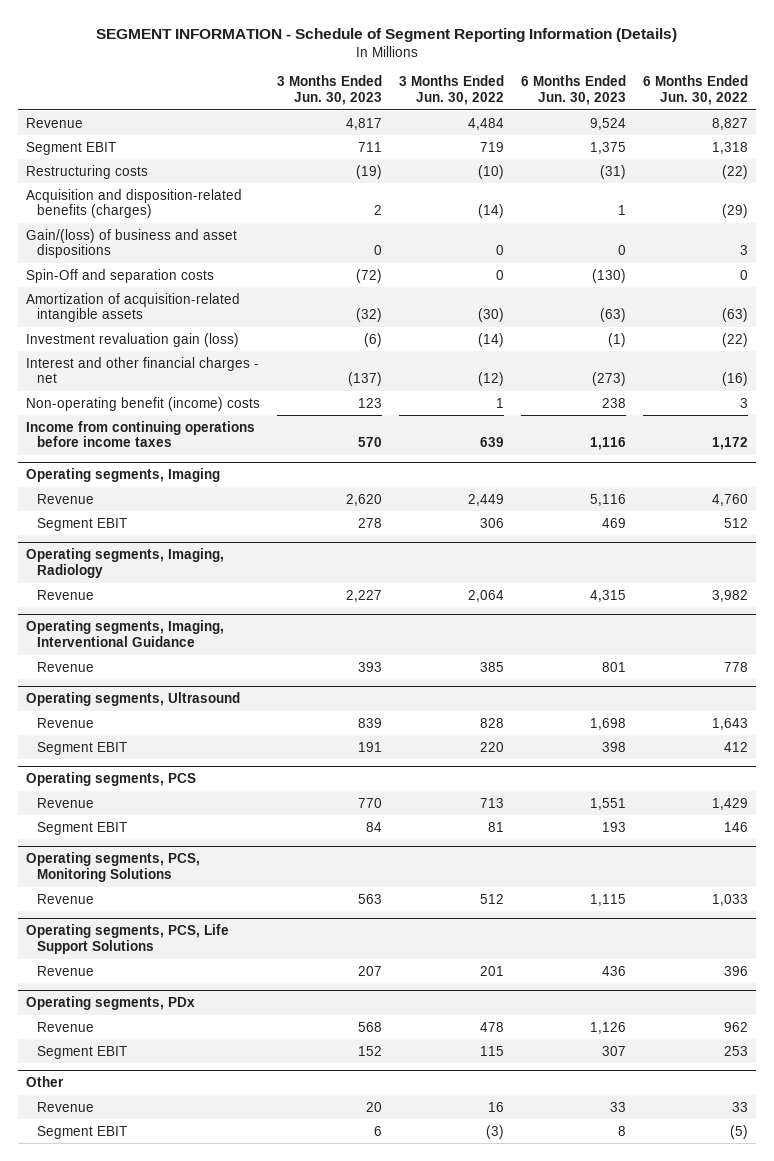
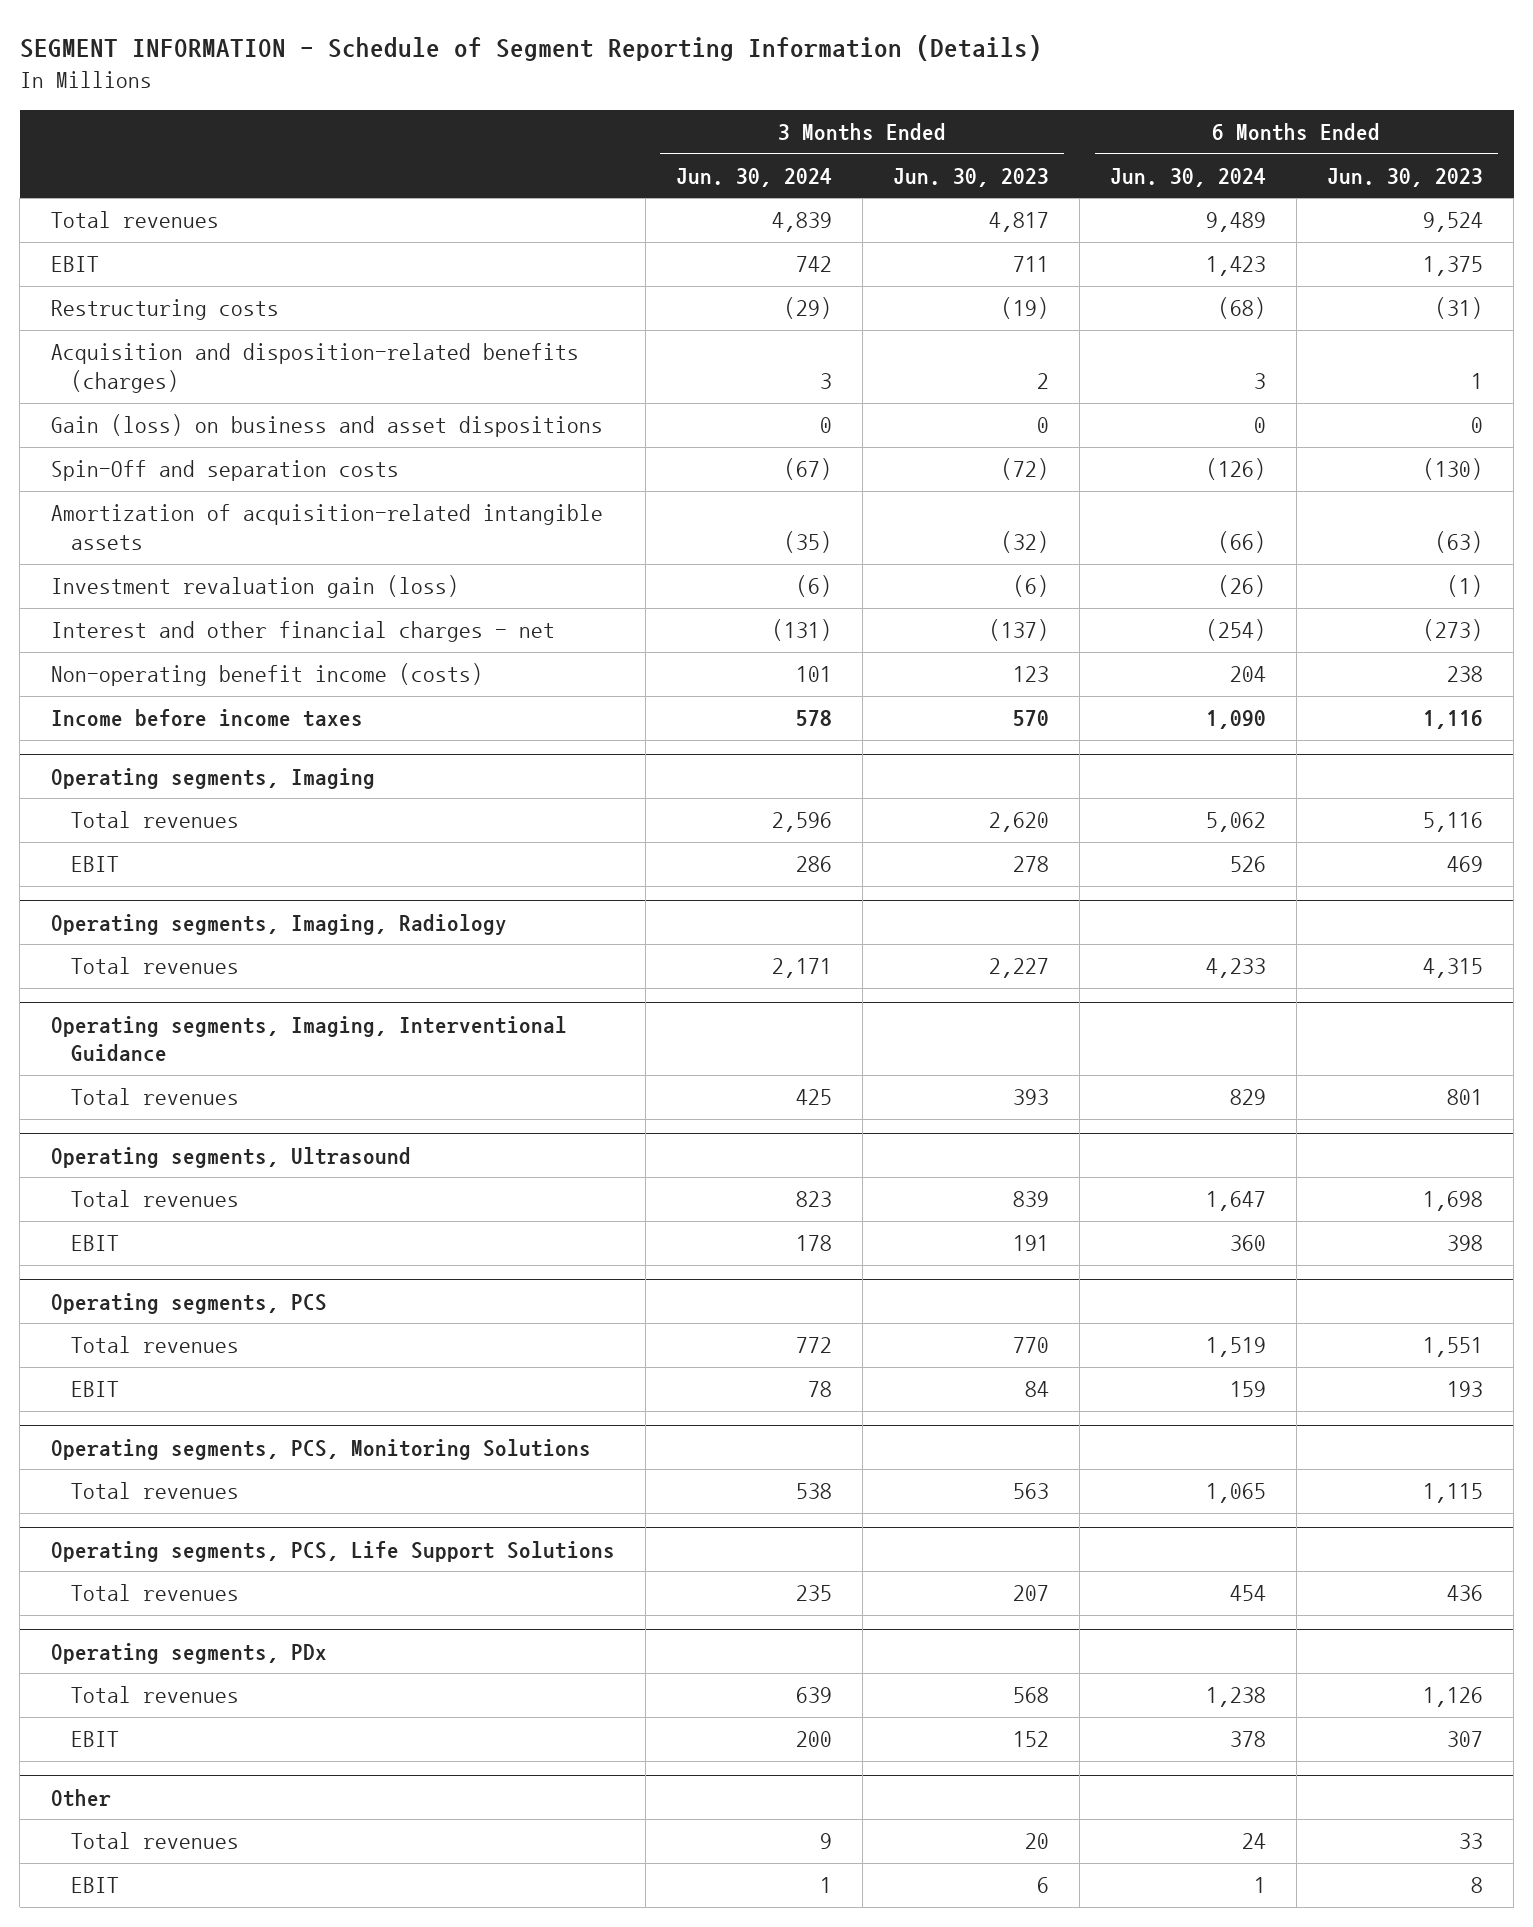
[399,75,505,106] 3 Months Ended Jun. 30, 2022 -> none
[642,75,748,106] 6 Months Ended Jun. 30, 2022 -> none
none -> [675,167,832,187] Jun. 30, 2024
none -> [1109,167,1266,187] Jun. 30, 2024
[26,117,84,128] Revenue -> [50,211,219,229] Total revenues
[26,141,117,155] Segment EBIT -> [50,256,99,273] EBIT
[26,228,238,259] Gain/(loss) of business and asset dispositions -> [50,414,603,438] Gain (loss) on business and asset dispositions
[26,396,261,411] Non-operating benefit (income) costs -> [50,663,483,687] Non-operating benefit income (costs)
[26,420,256,448] Income from continuing operations before income taxes -> [50,709,363,728] Income before income taxes
[37,493,95,504] Revenue -> [71,811,240,829] Total revenues
[37,517,128,531] Segment EBIT -> [71,856,120,873] EBIT
[37,589,95,600] Revenue -> [71,957,240,975] Total revenues
[37,661,95,672] Revenue -> [71,1088,240,1106] Total revenues
[37,717,95,728] Revenue -> [71,1190,240,1208] Total revenues
[37,741,128,755] Segment EBIT -> [71,1235,120,1252] EBIT
[37,797,95,808] Revenue -> [71,1336,240,1354] Total revenues
[37,821,128,835] Segment EBIT -> [71,1381,120,1398] EBIT
[37,893,95,904] Revenue -> [71,1482,240,1500] Total revenues
[37,965,95,976] Revenue -> [71,1584,240,1602] Total revenues
[37,1021,95,1032] Revenue -> [71,1686,240,1704] Total revenues
[37,1045,128,1059] Segment EBIT -> [71,1731,120,1748] EBIT
[37,1101,95,1112] Revenue -> [71,1832,240,1850] Total revenues
[37,1125,128,1139] Segment EBIT -> [71,1877,120,1894] EBIT

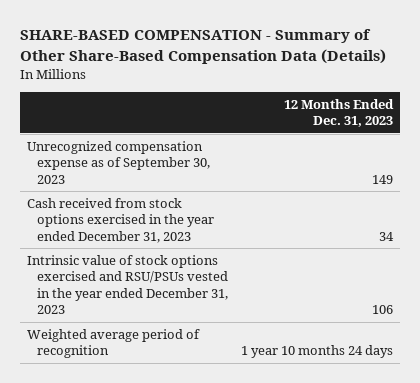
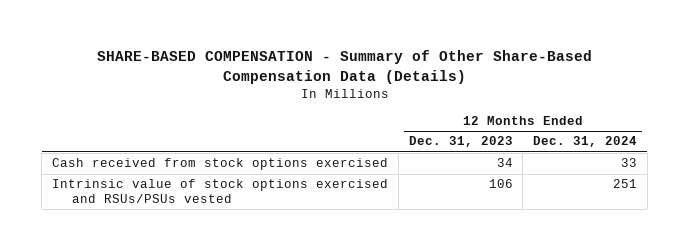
none -> [533,136,638,148] Dec. 31, 2024
[26,141,210,184] Unrecognized compensation expense as of September 30, 2023 -> none
[26,329,200,359] Weighted average period of recognition -> none
[26,198,214,243] Cash received from stock options exercised in the year ended December 31, 2023 -> [52,158,389,171] Cash received from stock options exercised
[26,255,228,314] Intrinsic value of stock options exercised and RSU/PSUs vested in the year ended December 31, 2023 -> [52,179,389,204] Intrinsic value of stock options exercised and RSUs/PSUs vested

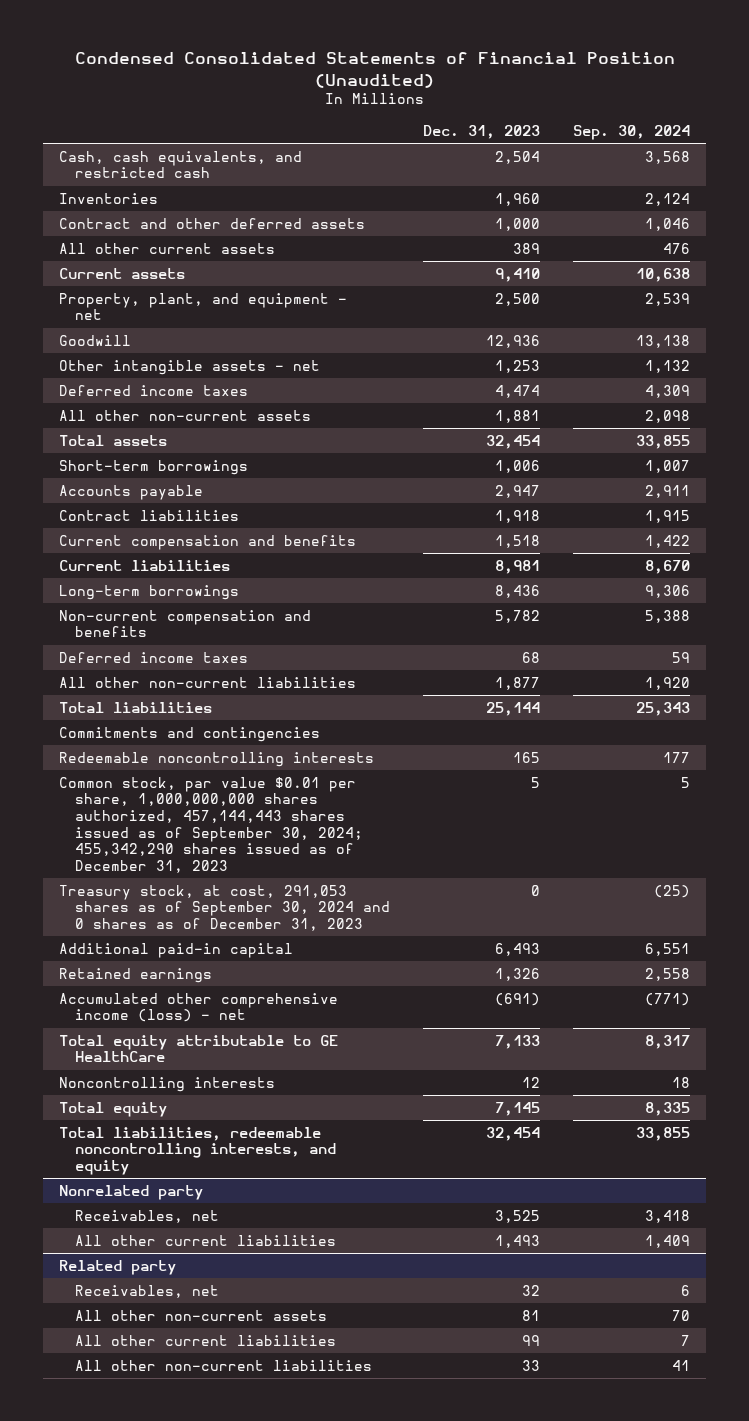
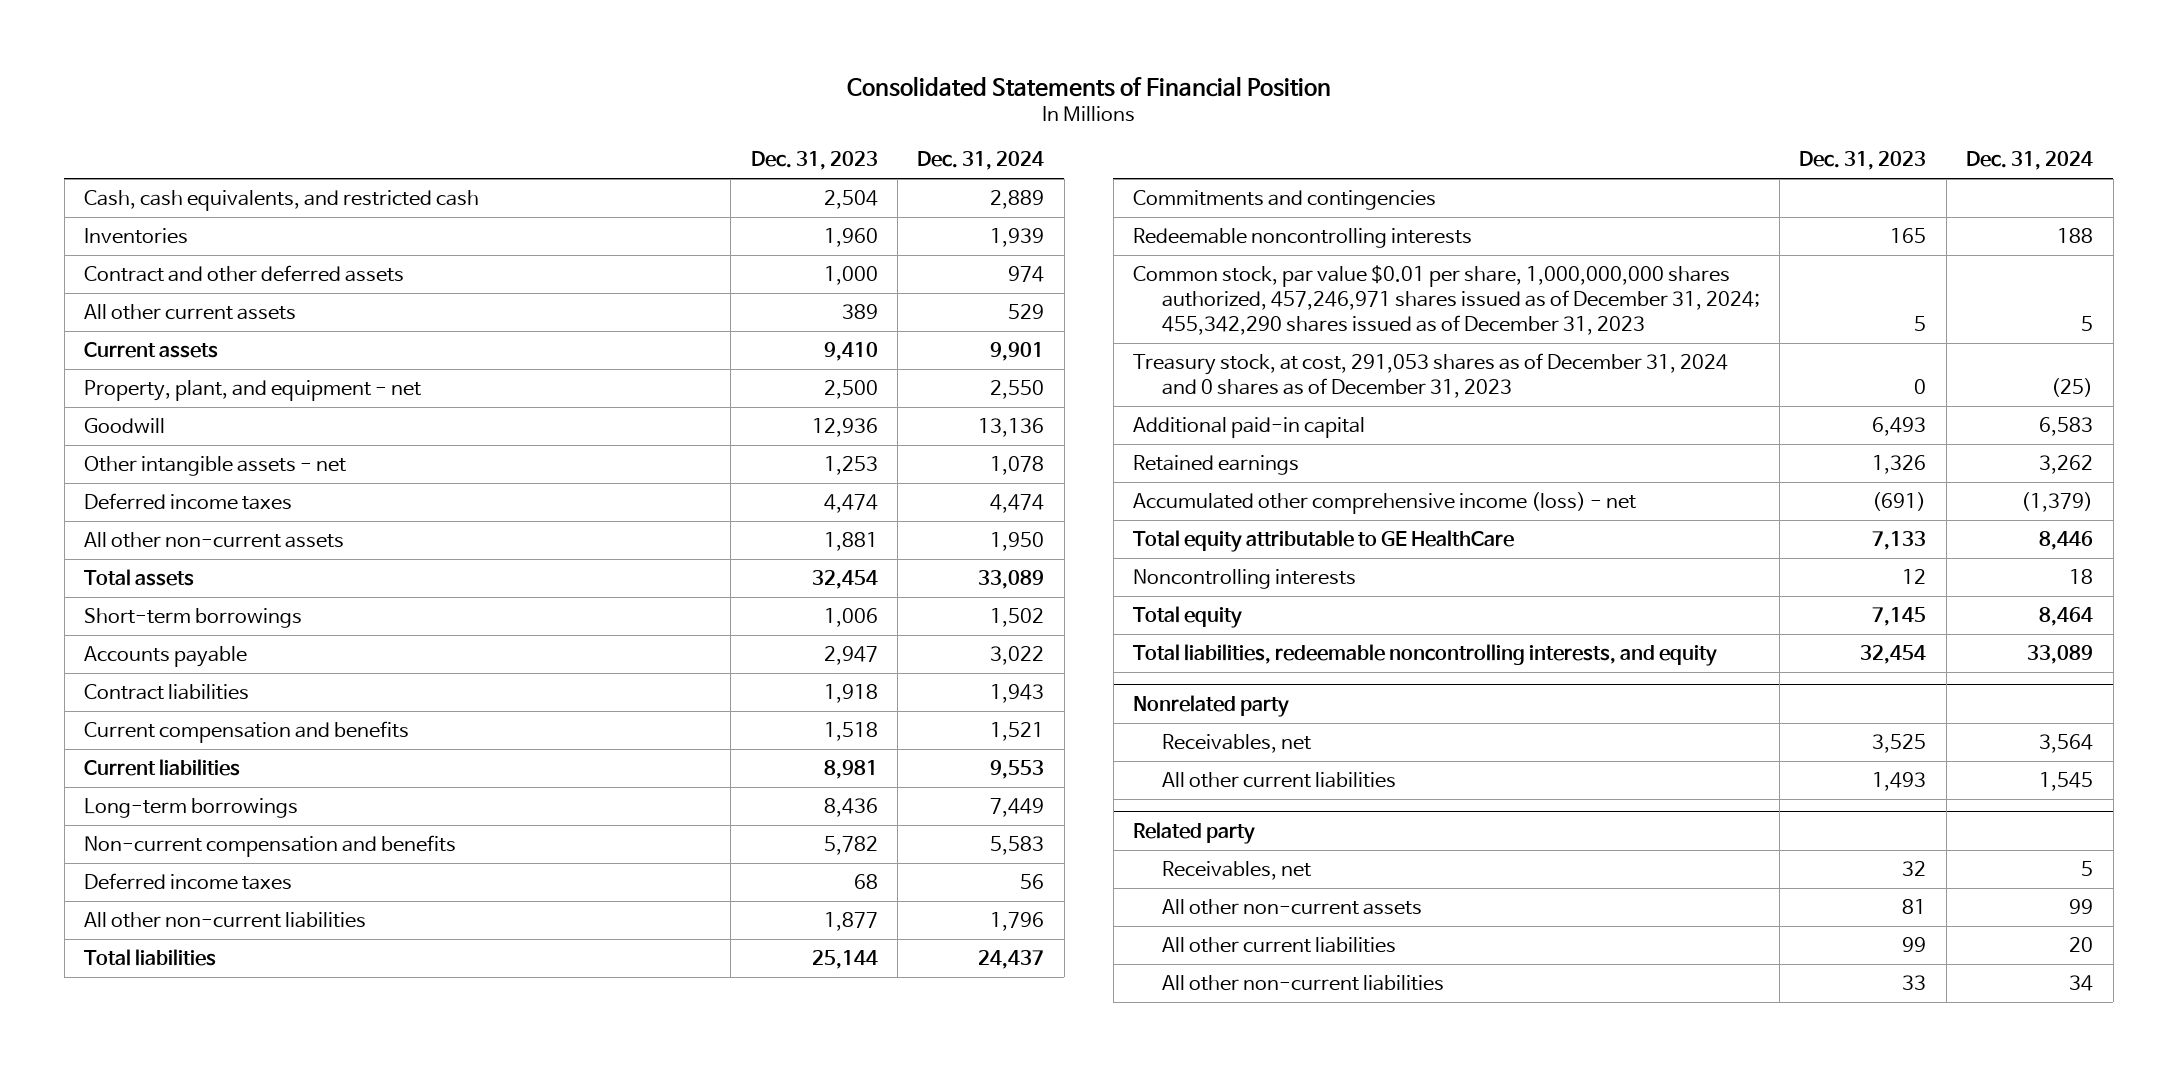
[74,52,675,88] Condensed Consolidated Statements of Financial Position (Unaudited) -> [846,75,1331,97] Consolidated Statements of Financial Position
[572,124,690,140] Sep. 30, 2024 -> none
none -> [917,151,1045,171] Dec. 31, 2024
[59,776,363,873] Common stock, par value $0.01 per share, 1,000,000,000 shares authorized, 457,144,443 shares issued as of September 30, 2024; 455,342,290 shares issued as of December 31, 2023 -> [1133,265,1760,336] Common stock, par value $0.01 per share, 1,000,000,000 shares authorized, 457,246,971 shares issued as of December 31, 2024; 455,342,290 shares issued as of December 31, 2023
[59,884,390,931] Treasury stock, at cost, 291,053 shares as of September 30, 2024 and 0 shares as of December 31, 2023 -> [1133,353,1729,399] Treasury stock, at cost, 291,053 shares as of December 31, 2024 and 0 shares as of December 31, 2023

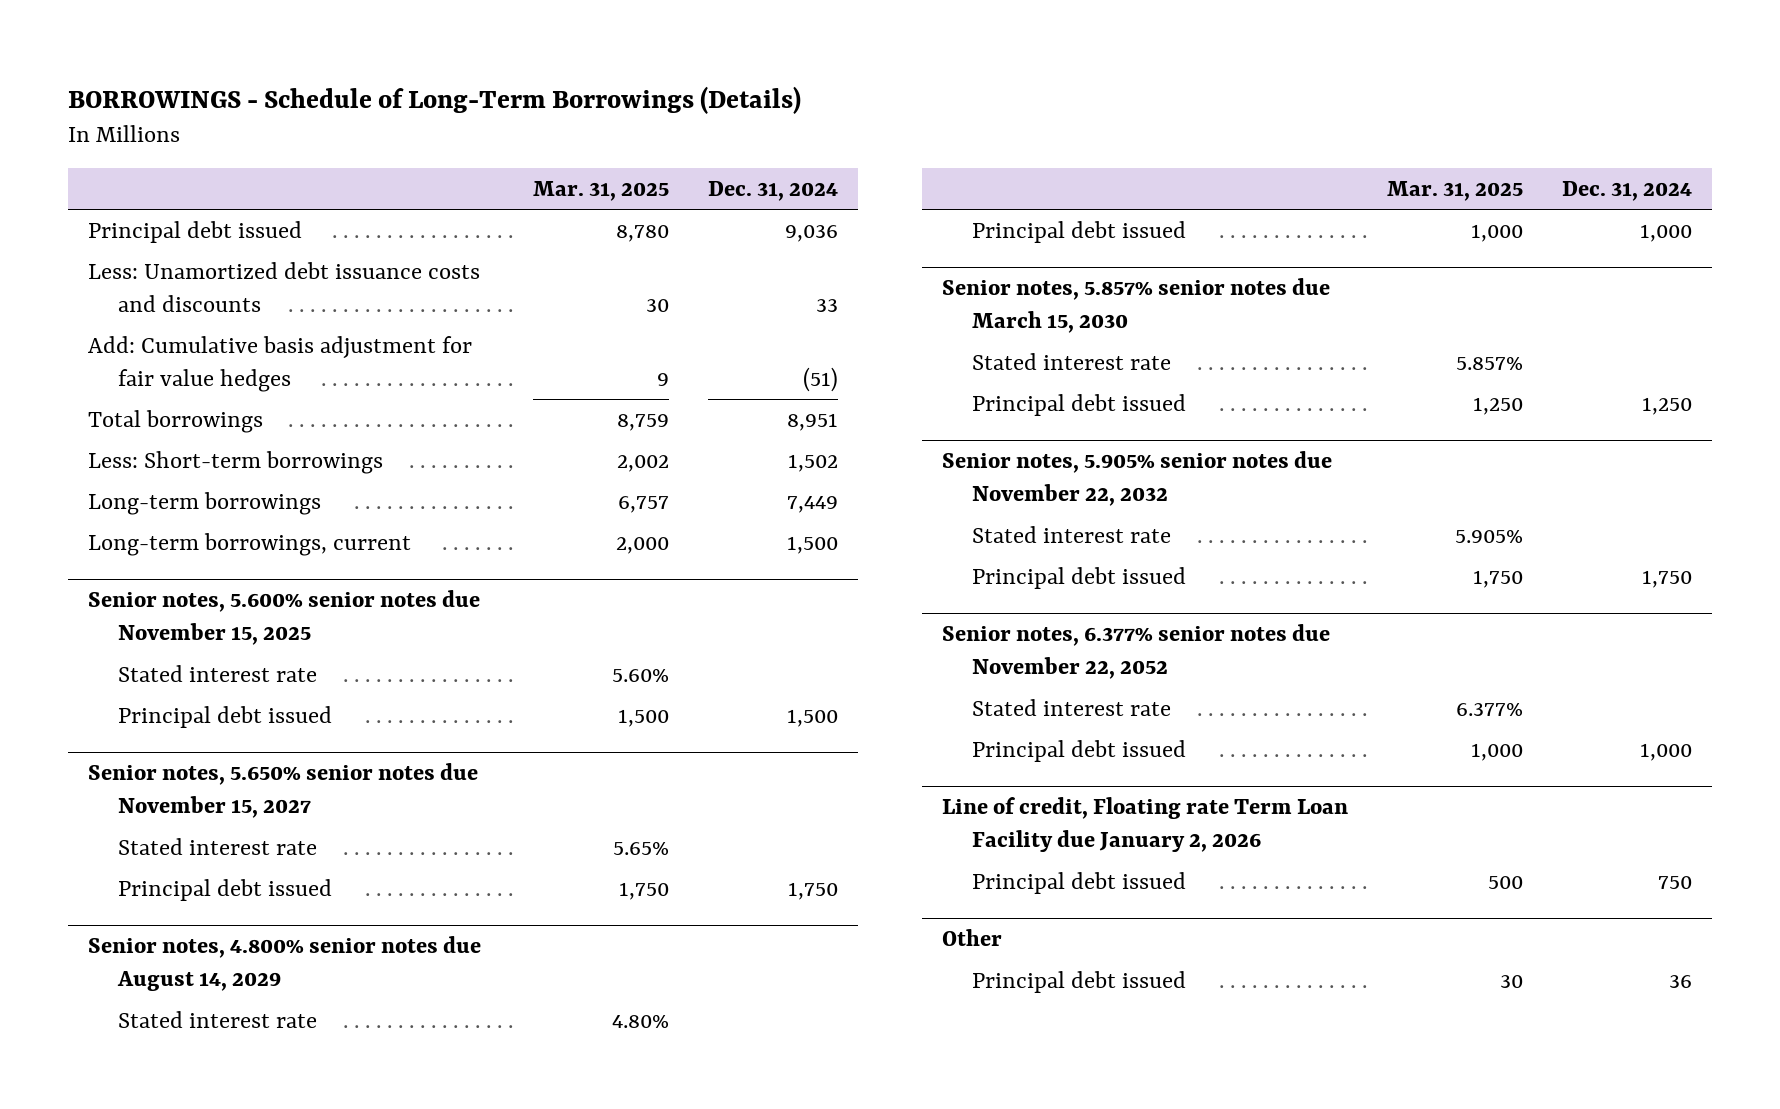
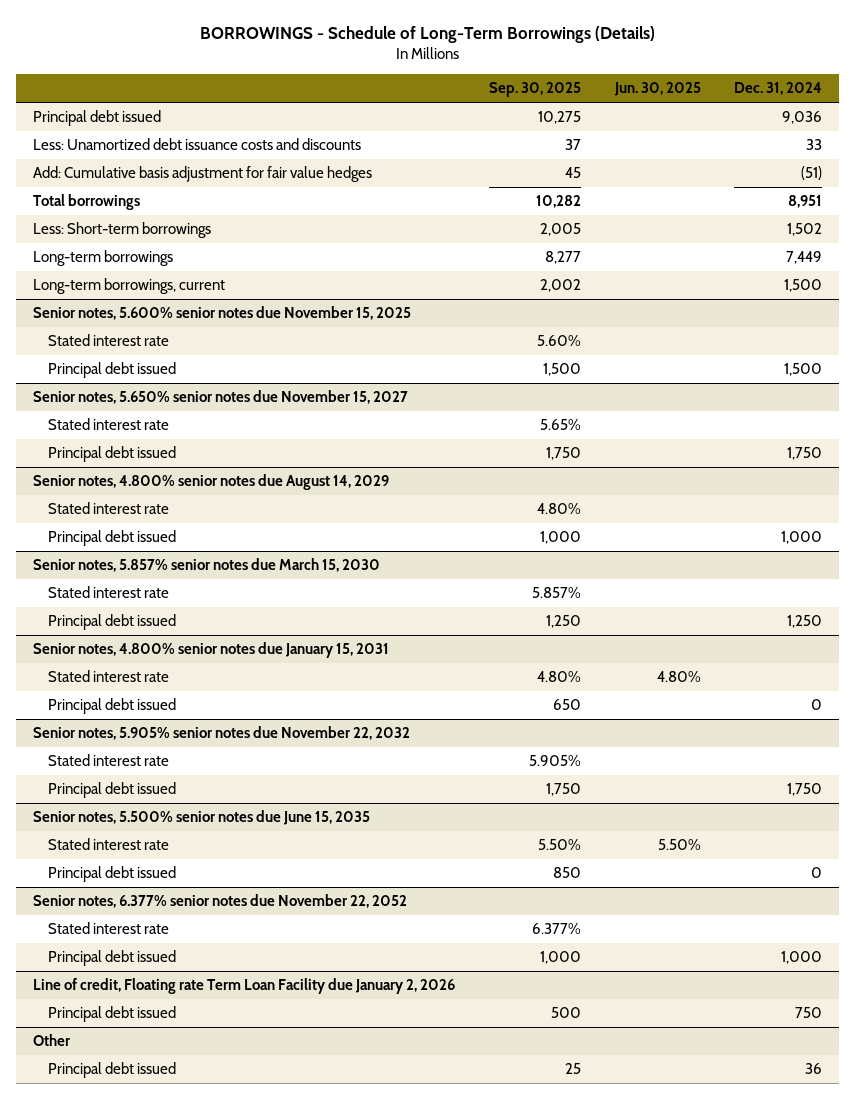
[532,180,669,201] Mar. 31, 2025 -> none
none -> [488,82,581,98] Sep. 30, 2025
none -> [613,82,701,97] Jun. 30, 2025
none -> [33,642,390,659] Senior notes, 4.800% senior notes due January 15, 2031
none -> [48,670,170,683] Stated interest rate
none -> [48,698,177,715] Principal debt issued
none -> [33,810,371,826] Senior notes, 5.500% senior notes due June 15, 2035
none -> [48,838,170,851] Stated interest rate
none -> [48,866,177,883] Principal debt issued

